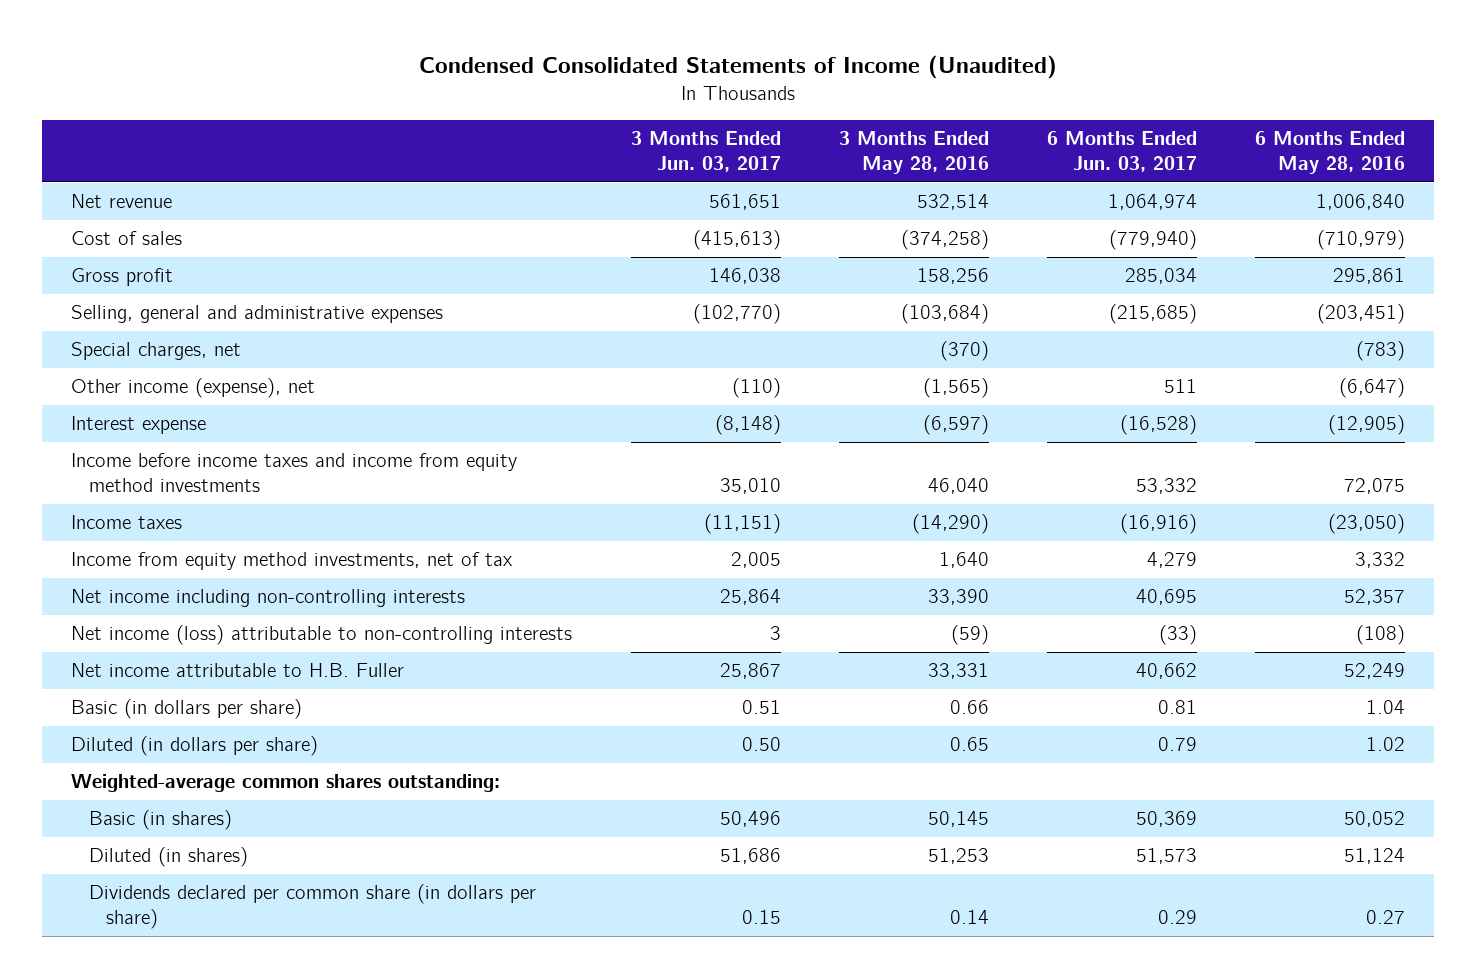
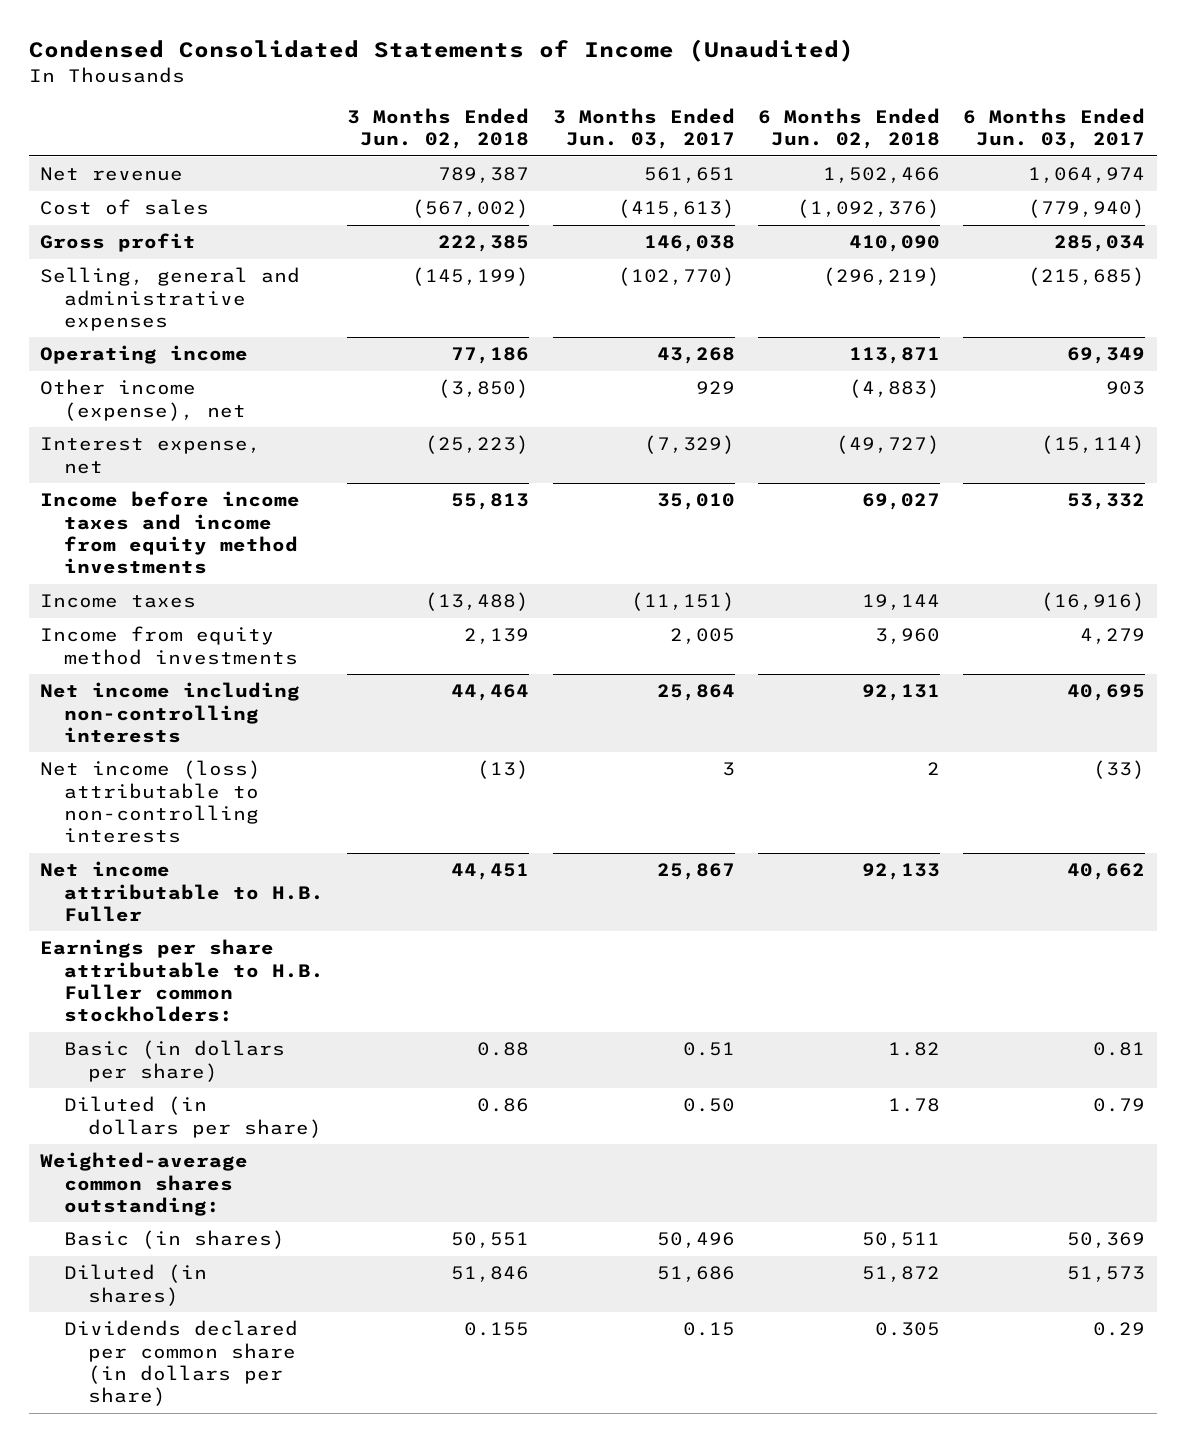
[838,131,989,175] 3 Months Ended May 28, 2016 -> none
[1255,131,1406,175] 6 Months Ended May 28, 2016 -> none
none -> [347,108,530,150] 3 Months Ended Jun. 02, 2018
none -> [758,108,941,150] 6 Months Ended Jun. 02, 2018
[71,342,242,361] Special charges, net -> none
none -> [40,345,249,365] Operating income
[731,378,781,399] (110) -> [695,381,735,395] 929
[1163,379,1197,394] 511 -> [1106,381,1146,396] 903
[71,416,207,435] Interest expense -> [40,437,262,474] Interest expense, net
[714,415,781,436] (8,148) -> [643,435,735,455] (7,329)
[1119,415,1197,436] (16,528) -> [1041,435,1146,455] (15,114)
[71,552,514,571] Income from equity method investments, net of tax -> [40,626,299,665] Income from equity method investments
none -> [40,939,325,1023] Earnings per share attributable to H.B. Fuller common stockholders:

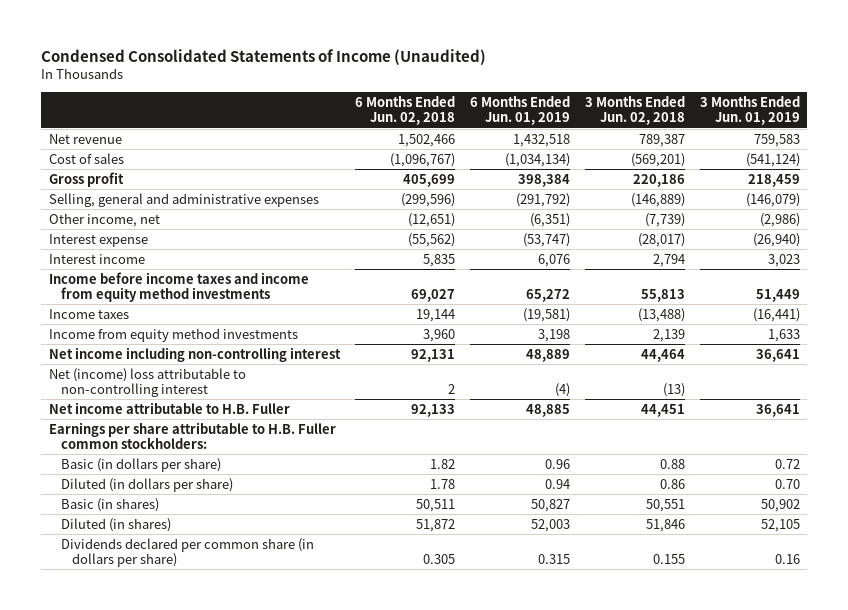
[552,108,735,150] 3 Months Ended Jun. 03, 2017 -> none
[963,108,1146,150] 6 Months Ended Jun. 03, 2017 -> none
none -> [469,96,570,126] 6 Months Ended Jun. 01, 2019
none -> [699,96,800,126] 3 Months Ended Jun. 01, 2019
[40,345,249,365] Operating income -> none
[412,199,530,219] (567,002) -> [630,152,685,167] (569,201)
[797,199,941,219] (1,092,376) -> [389,152,455,167] (1,096,767)
[438,235,530,253] 222,385 -> [632,173,685,187] 220,186
[849,235,941,253] 410,090 -> [402,173,455,187] 405,699
[412,267,530,287] (145,199) -> [630,192,685,207] (146,889)
[823,267,941,287] (296,219) -> [400,192,455,207] (299,596)
[40,379,247,421] Other income (expense), net -> [48,212,160,227] Other income, net
[438,379,530,399] (3,850) -> [644,212,685,227] (7,739)
[849,379,941,399] (4,883) -> [407,212,455,227] (12,651)
[40,437,262,474] Interest expense, net -> [48,233,148,247] Interest expense
[425,435,530,455] (25,223) -> [637,232,685,247] (28,017)
[836,435,941,455] (49,727) -> [407,232,455,247] (55,562)
none -> [48,253,145,264] Interest income
[40,682,301,743] Net income including non-controlling interests -> [48,346,341,362] Net income including non-controlling interest
[40,760,262,844] Net income (loss) attributable to non-controlling interests -> [48,367,246,398] Net (income) loss attributable to non-controlling interest
[40,1152,249,1216] Weighted-average common shares outstanding: -> none

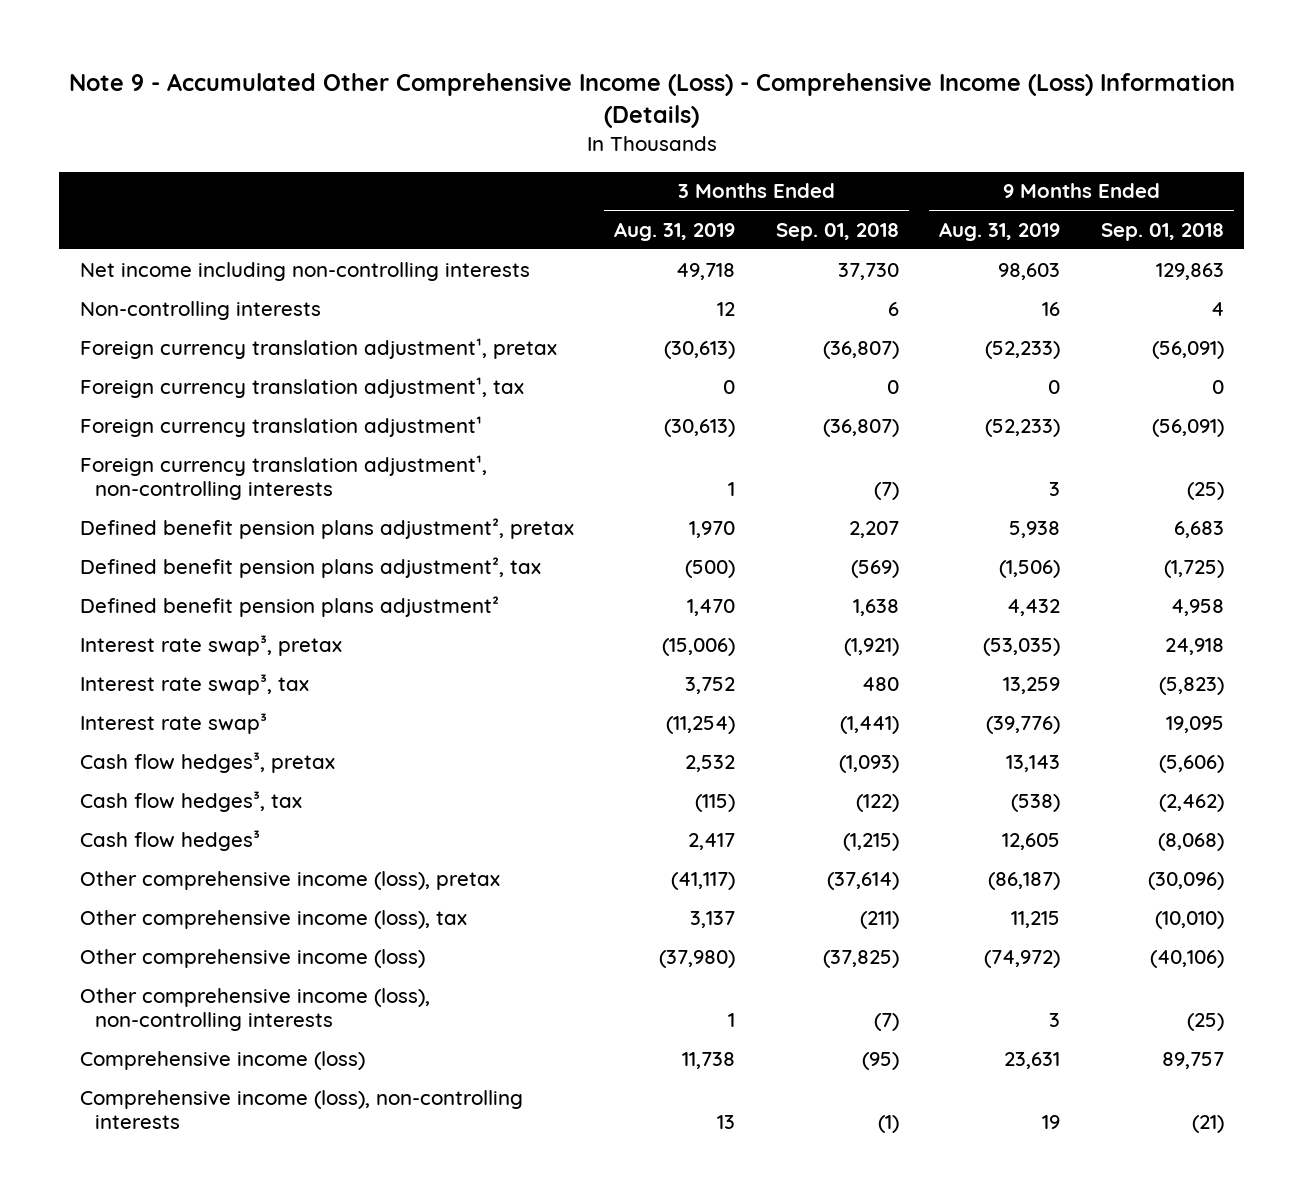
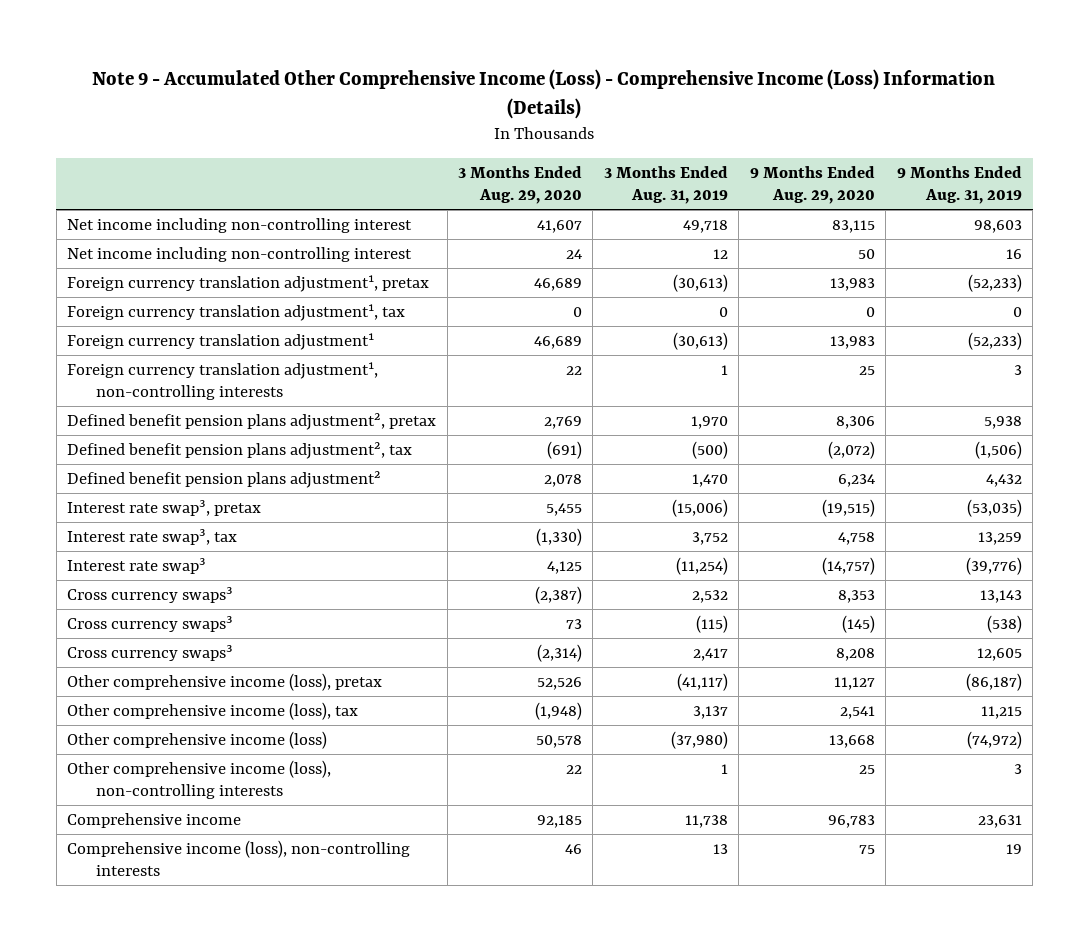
[775,222,899,241] Sep. 01, 2018 -> none
[1100,222,1224,241] Sep. 01, 2018 -> none
none -> [457,166,582,205] 3 Months Ended Aug. 29, 2020
none -> [749,166,875,205] 9 Months Ended Aug. 29, 2020
[79,261,530,281] Net income including non-controlling interests -> [67,218,413,234] Net income including non-controlling interest
[79,300,321,320] Non-controlling interests -> [67,247,413,263] Net income including non-controlling interest
[79,751,335,773] Cash flow hedges³, pretax -> [67,587,234,604] Cross currency swaps³
[79,790,302,812] Cash flow hedges³, tax -> [67,616,234,633] Cross currency swaps³
[79,829,260,851] Cash flow hedges³ -> [67,645,234,662] Cross currency swaps³
[79,1050,365,1070] Comprehensive income (loss) -> [67,813,242,829] Comprehensive income

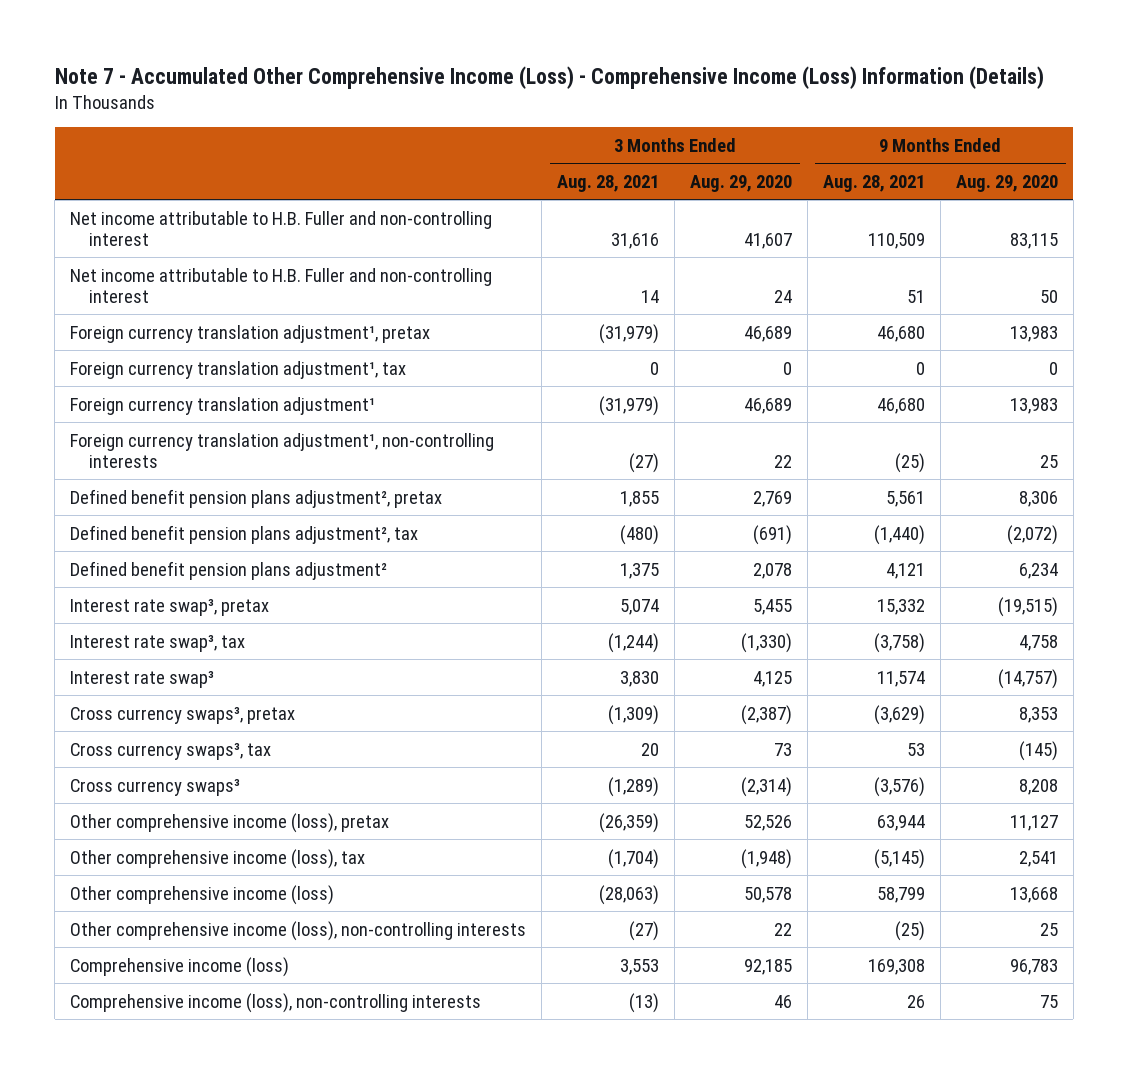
[92,69,996,120] Note 9 - Accumulated Other Comprehensive Income (Loss) - Comprehensive Income (Loss) Information (Details) -> [54,65,1044,89] Note 7 - Accumulated Other Comprehensive Income (Loss) - Comprehensive Income (Loss) Information (Details)
[603,166,728,205] 3 Months Ended Aug. 31, 2019 -> none
[896,166,1022,205] 9 Months Ended Aug. 31, 2019 -> none
none -> [557,174,660,192] Aug. 28, 2021
none -> [823,174,926,192] Aug. 28, 2021
[67,218,413,234] Net income including non-controlling interest -> [70,210,493,247] Net income attributable to H.B. Fuller and non-controlling interest
[67,247,413,263] Net income including non-controlling interest -> [70,267,493,304] Net income attributable to H.B. Fuller and non-controlling interest
[67,587,234,604] Cross currency swaps³ -> [70,706,296,724] Cross currency swaps³, pretax
[67,616,234,633] Cross currency swaps³ -> [70,742,272,760] Cross currency swaps³, tax
[67,813,242,829] Comprehensive income -> [70,956,290,977] Comprehensive income (loss)

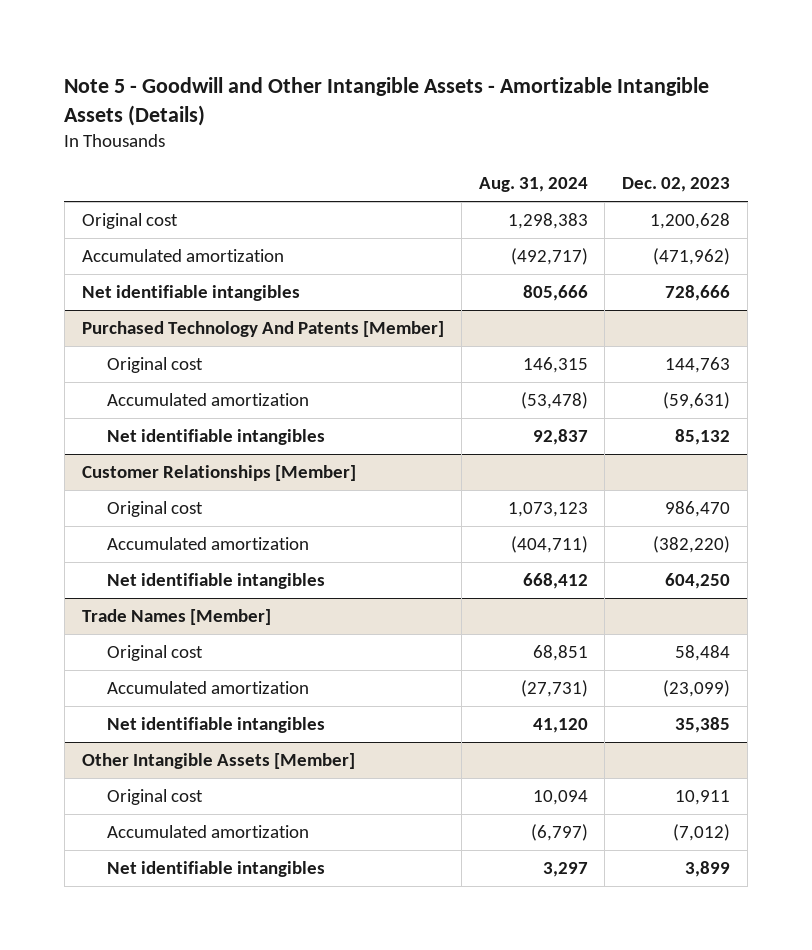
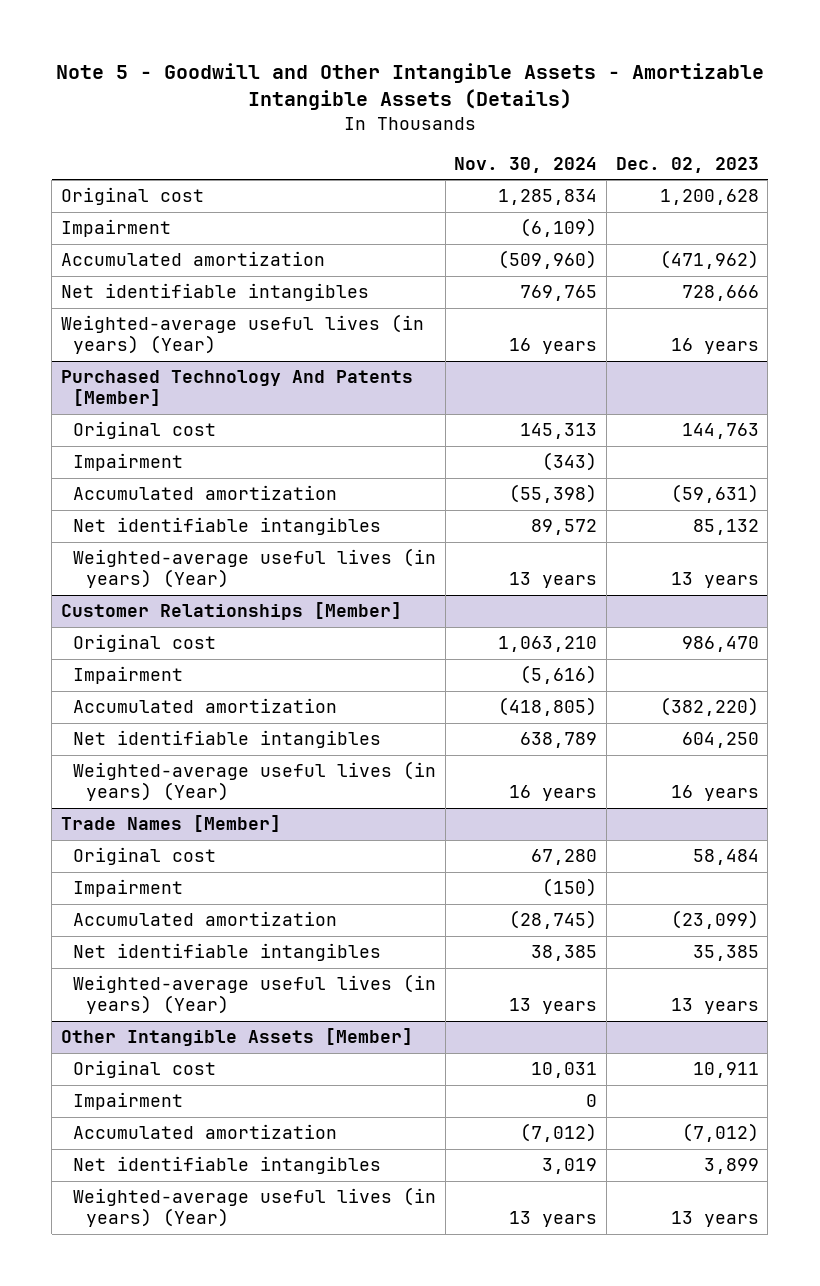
[478,177,588,193] Aug. 31, 2024 -> none
none -> [454,156,598,173] Nov. 30, 2024
none -> [60,219,171,238] Impairment
none -> [60,314,424,355] Weighted-average useful lives (in years) (Year)
none -> [73,453,184,472] Impairment
none -> [73,548,437,589] Weighted-average useful lives (in years) (Year)
none -> [73,666,184,685] Impairment
none -> [73,761,437,802] Weighted-average useful lives (in years) (Year)
none -> [73,879,184,898] Impairment
none -> [73,974,437,1015] Weighted-average useful lives (in years) (Year)
none -> [73,1092,184,1111] Impairment
none -> [73,1187,437,1228] Weighted-average useful lives (in years) (Year)

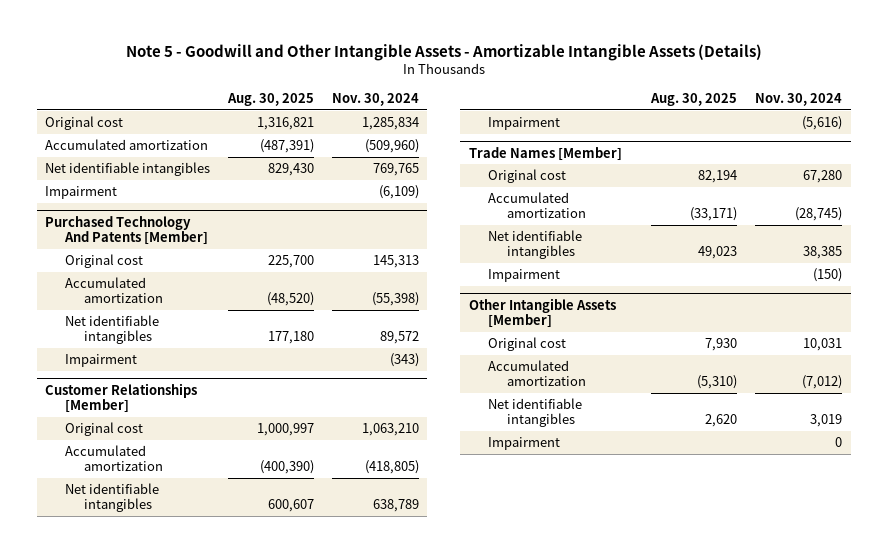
[615,156,759,173] Dec. 02, 2023 -> none
none -> [227,93,315,107] Aug. 30, 2025
[60,314,424,355] Weighted-average useful lives (in years) (Year) -> none
[60,219,171,238] Impairment -> [45,186,118,200] Impairment
[73,548,437,589] Weighted-average useful lives (in years) (Year) -> none
[73,453,184,472] Impairment -> [64,354,137,368] Impairment
[73,761,437,802] Weighted-average useful lives (in years) (Year) -> none
[73,666,184,685] Impairment -> [487,117,560,131] Impairment
[73,974,437,1015] Weighted-average useful lives (in years) (Year) -> none
[73,879,184,898] Impairment -> [487,269,560,283] Impairment
[73,1187,437,1228] Weighted-average useful lives (in years) (Year) -> none
[73,1092,184,1111] Impairment -> [487,437,560,451] Impairment

